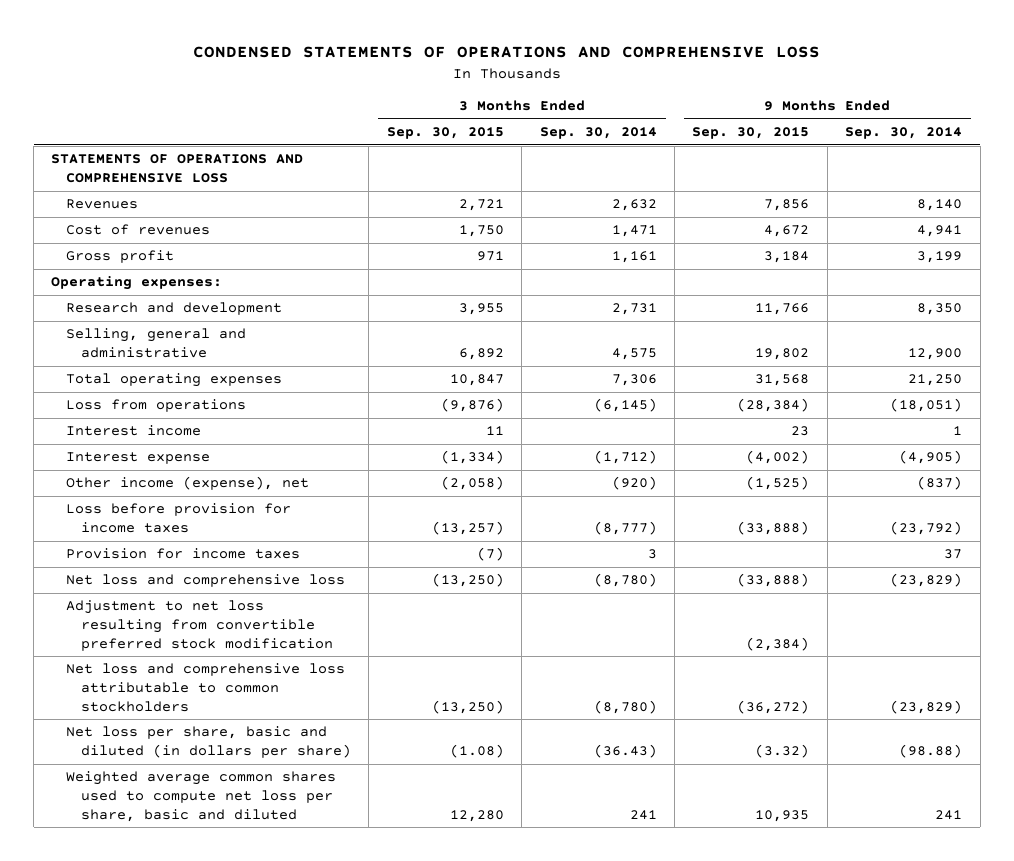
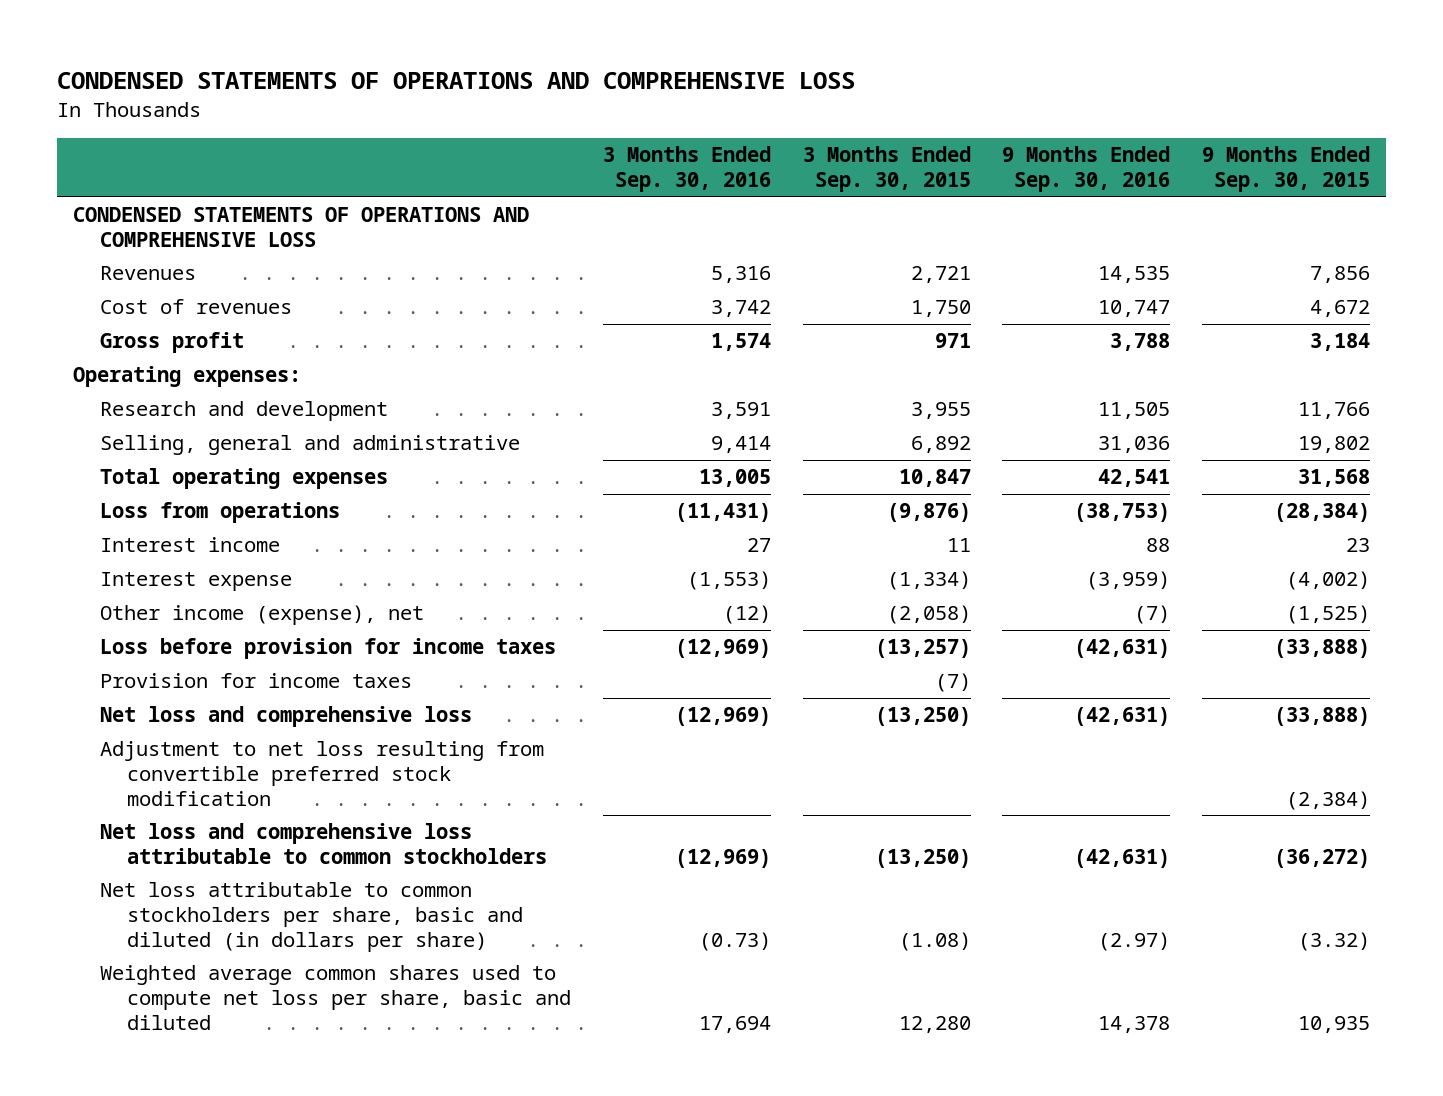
[539,127,657,140] Sep. 30, 2014 -> none
[845,127,963,140] Sep. 30, 2014 -> none
none -> [602,146,771,193] 3 Months Ended Sep. 30, 2016
none -> [1002,146,1171,193] 9 Months Ended Sep. 30, 2016
[51,154,304,184] STATEMENTS OF OPERATIONS AND COMPREHENSIVE LOSS -> [73,207,530,248] CONDENSED STATEMENTS OF OPERATIONS AND COMPREHENSIVE LOSS
[66,726,351,759] Net loss per share, basic and diluted (in dollars per share) -> [100,882,523,952] Net loss attributable to common stockholders per share, basic and diluted (in dollars per share)

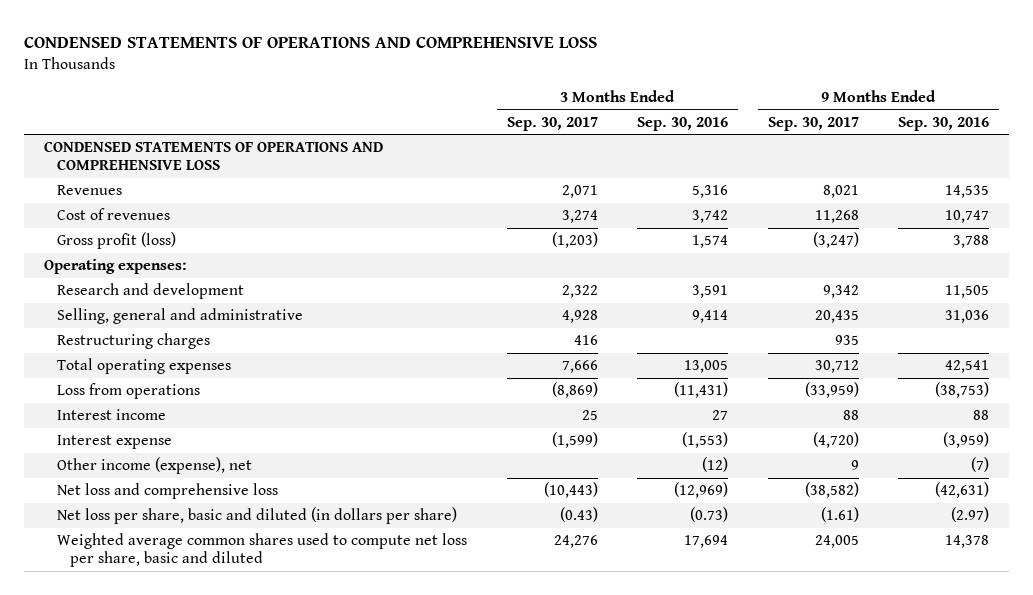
[802,146,971,193] 3 Months Ended Sep. 30, 2015 -> none
[1202,146,1371,193] 9 Months Ended Sep. 30, 2015 -> none
none -> [506,116,598,131] Sep. 30, 2017
none -> [767,116,859,131] Sep. 30, 2017
[100,332,245,354] Gross profit -> [57,232,177,250] Gross profit (loss)
none -> [57,333,211,350] Restructuring charges
[100,638,557,660] Loss before provision for income taxes -> none
[100,673,413,689] Provision for income taxes -> none
[100,741,545,806] Adjustment to net loss resulting from convertible preferred stock modification -> none
[100,823,547,865] Net loss and comprehensive loss attributable to common stockholders -> none
[100,882,523,952] Net loss attributable to common stockholders per share, basic and diluted (in dollars per share) -> [57,507,458,525] Net loss per share, basic and diluted (in dollars per share)

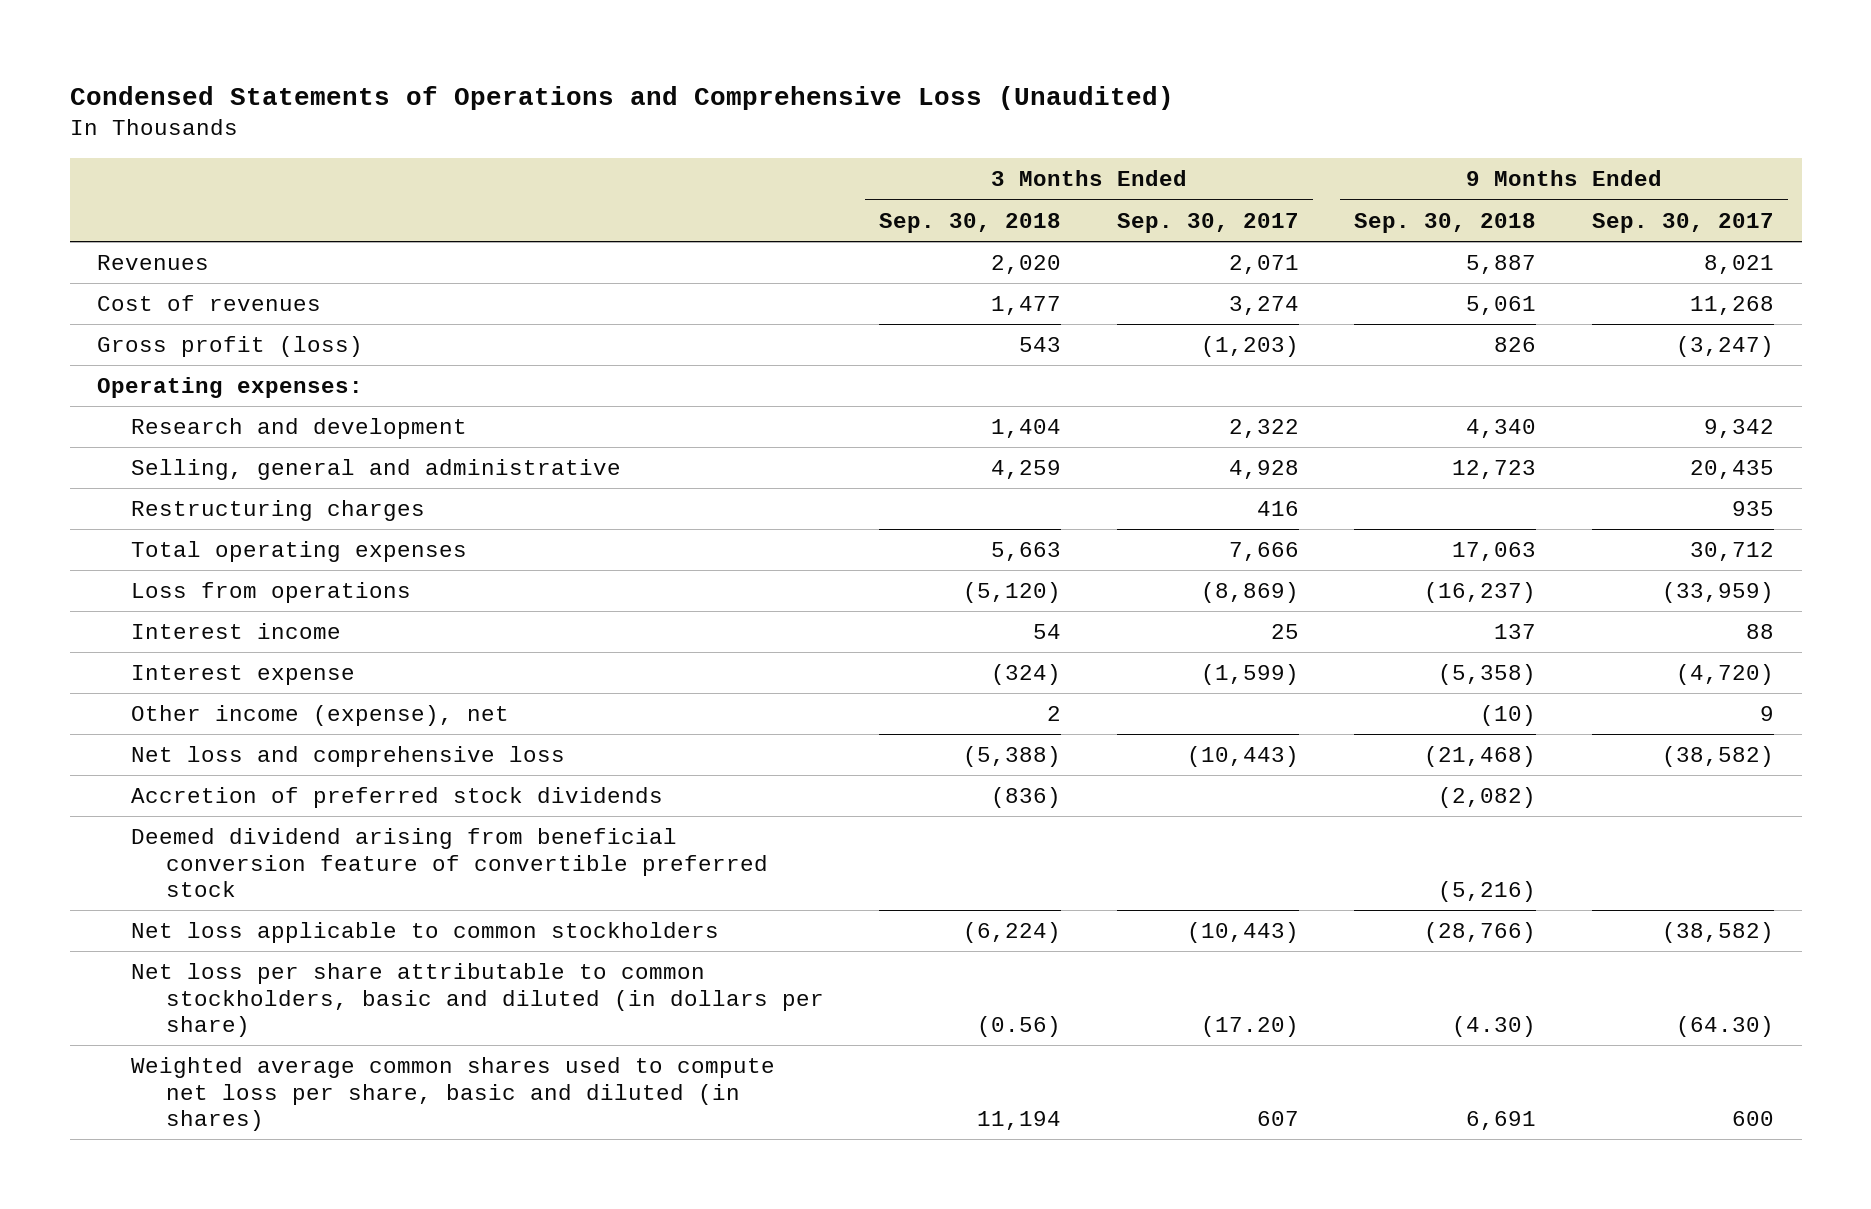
[23,37,597,49] CONDENSED STATEMENTS OF OPERATIONS AND COMPREHENSIVE LOSS -> [69,85,1174,110] Condensed Statements of Operations and Comprehensive Loss (Unaudited)
[637,116,729,131] Sep. 30, 2016 -> none
[898,116,990,131] Sep. 30, 2016 -> none
none -> [879,212,1062,233] Sep. 30, 2018
none -> [1354,212,1537,233] Sep. 30, 2018
[43,141,383,171] CONDENSED STATEMENTS OF OPERATIONS AND COMPREHENSIVE LOSS -> none
none -> [131,787,664,809] Accretion of preferred stock dividends
none -> [131,828,768,898] Deemed dividend arising from beneficial conversion feature of convertible preferred stock
none -> [131,922,720,944] Net loss applicable to common stockholders
[57,507,458,525] Net loss per share, basic and diluted (in dollars per share) -> [131,963,824,1038] Net loss per share attributable to common stockholders, basic and diluted (in dollars per share)
[559,507,598,523] (0.43) -> [1200,1016,1299,1038] (17.20)
[820,507,859,523] (1.61) -> [1675,1016,1774,1038] (64.30)
[57,533,468,568] Weighted average common shares used to compute net loss per share, basic and diluted -> [131,1057,776,1132] Weighted average common shares used to compute net loss per share, basic and diluted (in shares)
[553,535,598,549] 24,276 -> [1256,1111,1299,1127] 607
[814,535,859,549] 24,005 -> [1731,1111,1774,1127] 600

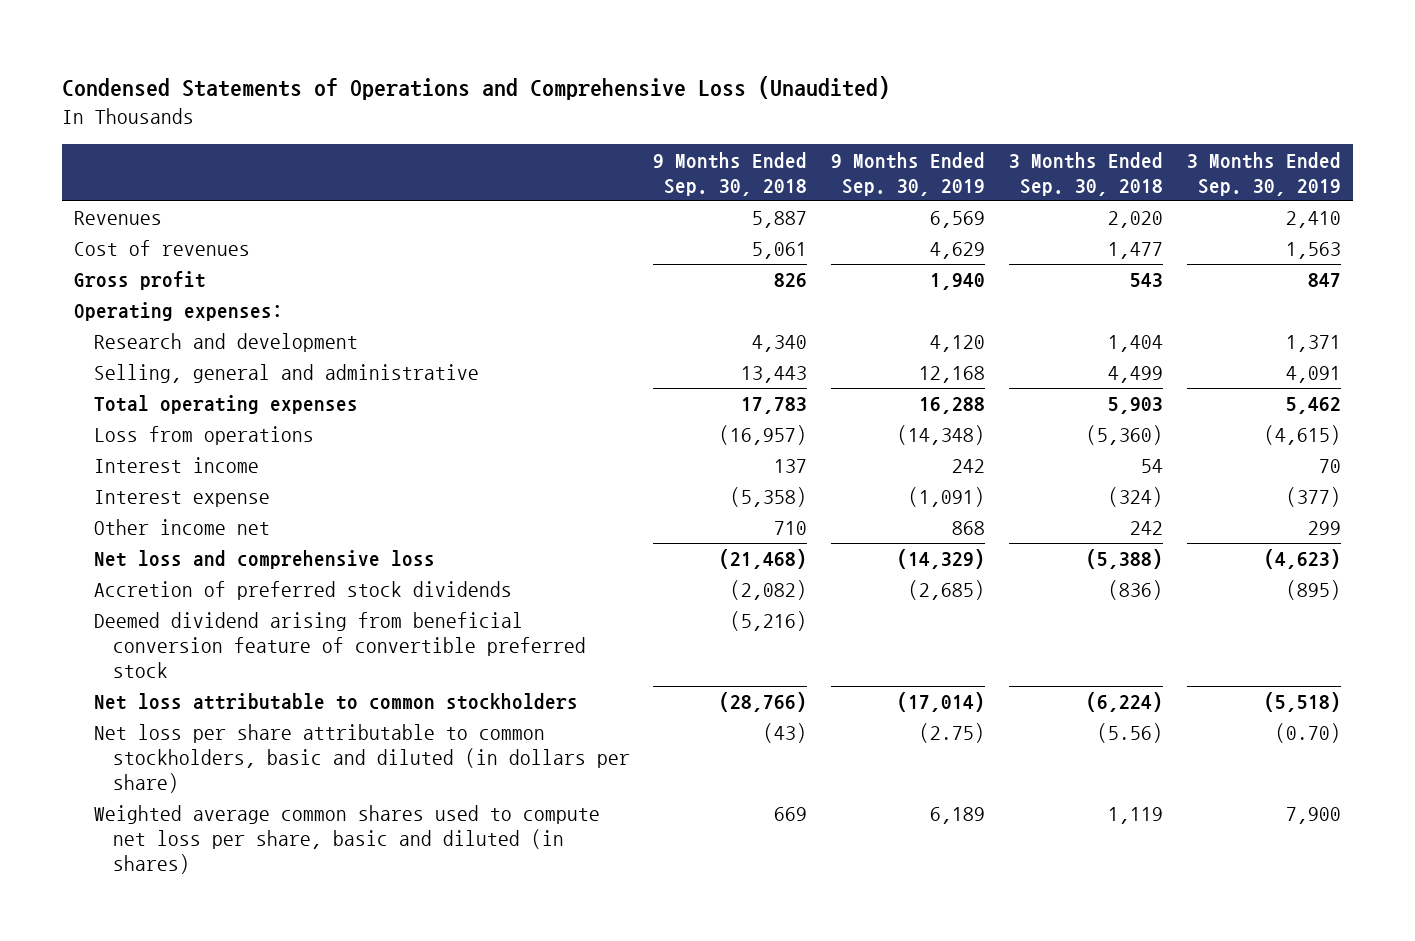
[1116,212,1299,233] Sep. 30, 2017 -> none
[1591,212,1774,233] Sep. 30, 2017 -> none
none -> [831,151,986,196] 9 Months Ended Sep. 30, 2019
none -> [1187,151,1342,196] 3 Months Ended Sep. 30, 2019
[97,336,364,358] Gross profit (loss) -> [74,271,207,291] Gross profit
[131,500,426,522] Restructuring charges -> none
[991,460,1062,480] 4,259 -> [1108,366,1164,384] 4,499
[1452,460,1537,480] 12,723 -> [741,366,808,384] 13,443
[991,542,1062,562] 5,663 -> [1108,397,1164,415] 5,903
[1452,542,1537,562] 17,063 -> [741,397,808,415] 17,783
[963,582,1062,604] (5,120) -> [1086,425,1164,446] (5,360)
[1424,582,1537,604] (16,237) -> [719,425,808,446] (16,957)
[131,705,510,727] Other income (expense), net -> [93,519,270,536] Other income net
[1047,706,1062,722] 2 -> [1130,521,1164,536] 242
[1480,705,1537,727] (10) -> [774,521,808,536] 710
[131,922,720,944] Net loss applicable to common stockholders -> [93,693,578,711] Net loss attributable to common stockholders
[977,1016,1062,1038] (0.56) -> [1097,723,1164,744] (5.56)
[1452,1016,1537,1038] (4.30) -> [763,723,808,744] (43)
[977,1111,1062,1131] 11,194 -> [1108,807,1164,825] 1,119
[1466,1111,1537,1131] 6,691 -> [774,807,808,822] 669

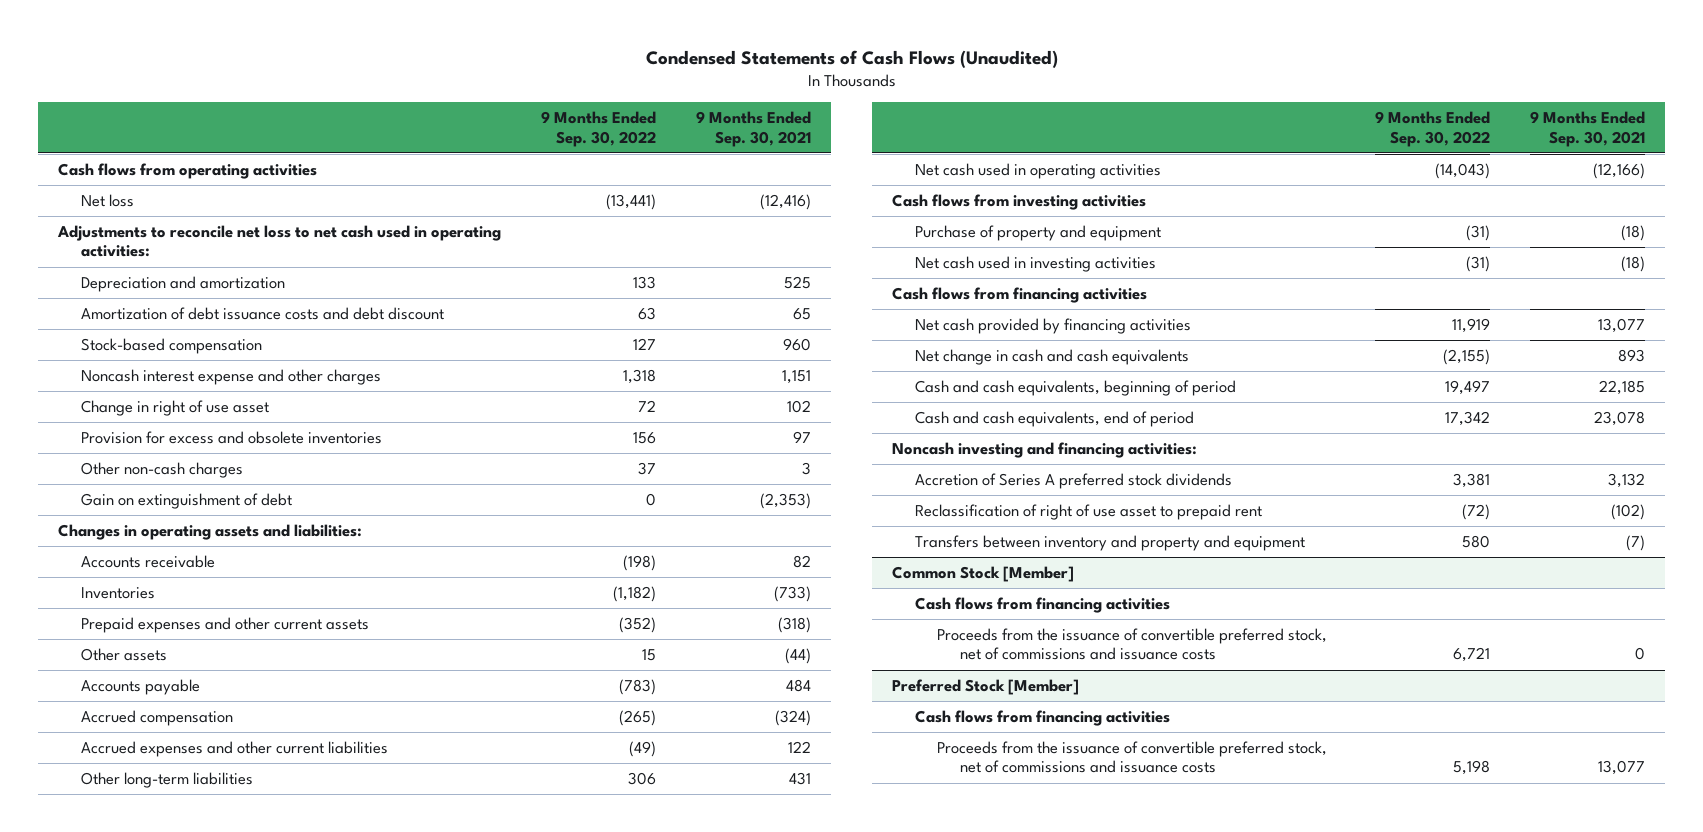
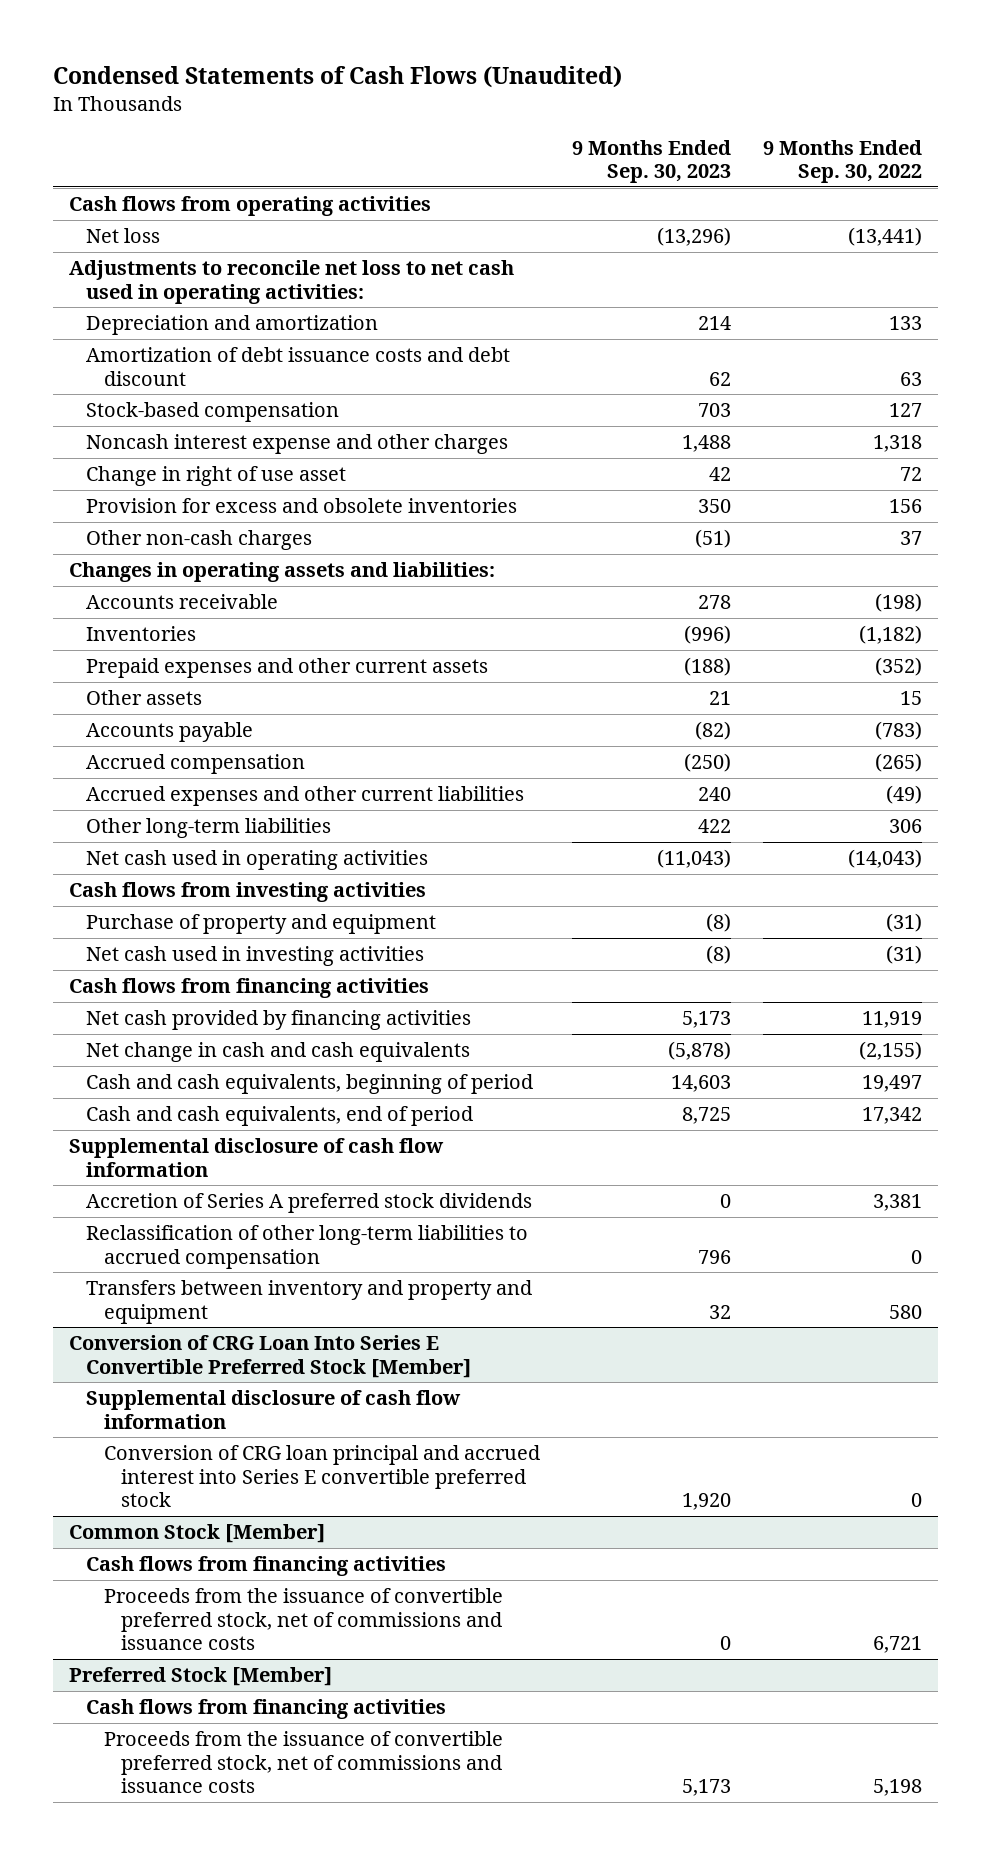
[696,111,812,147] 9 Months Ended Sep. 30, 2021 -> none
none -> [571,139,731,184] 9 Months Ended Sep. 30, 2023
[80,493,292,510] Gain on extinguishment of debt -> none
[892,442,1198,459] Noncash investing and financing activities: -> [68,1138,444,1177] Supplemental disclosure of cash flow information
[914,504,1262,521] Reclassification of right of use asset to prepaid rent -> none
none -> [86,1225,529,1269] Reclassification of other long-term liabilities to accrued compensation
none -> [68,1335,472,1378] Conversion of CRG Loan Into Series E Convertible Preferred Stock [Member]
none -> [86,1390,462,1429] Supplemental disclosure of cash flow information
none -> [103,1445,540,1508] Conversion of CRG loan principal and accrued interest into Series E convertible preferred stock

